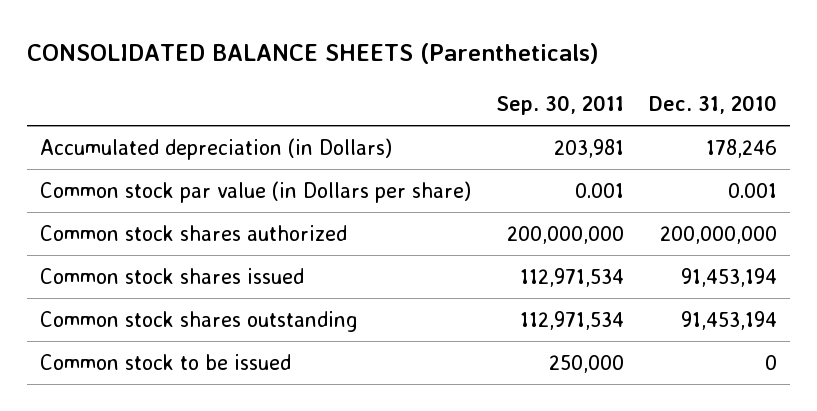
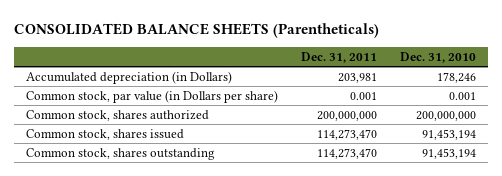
[496,94,625,115] Sep. 30, 2011 -> none
none -> [300,52,377,64] Dec. 31, 2011
[39,353,291,370] Common stock to be issued -> none
[39,180,471,203] Common stock par value (in Dollars per share) -> [25,89,278,103] Common stock, par value (in Dollars per share)
[39,224,347,241] Common stock shares authorized -> [25,109,209,121] Common stock, shares authorized
[39,267,304,284] Common stock shares issued -> [25,128,184,140] Common stock, shares issued
[39,310,358,332] Common stock shares outstanding -> [25,147,215,160] Common stock, shares outstanding

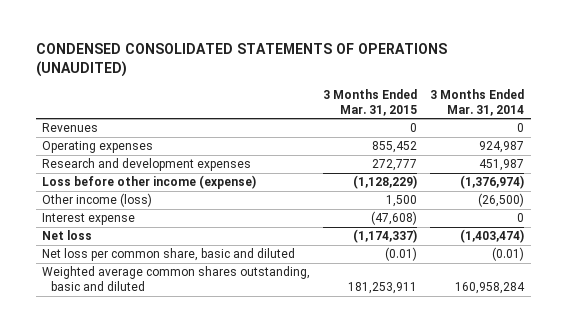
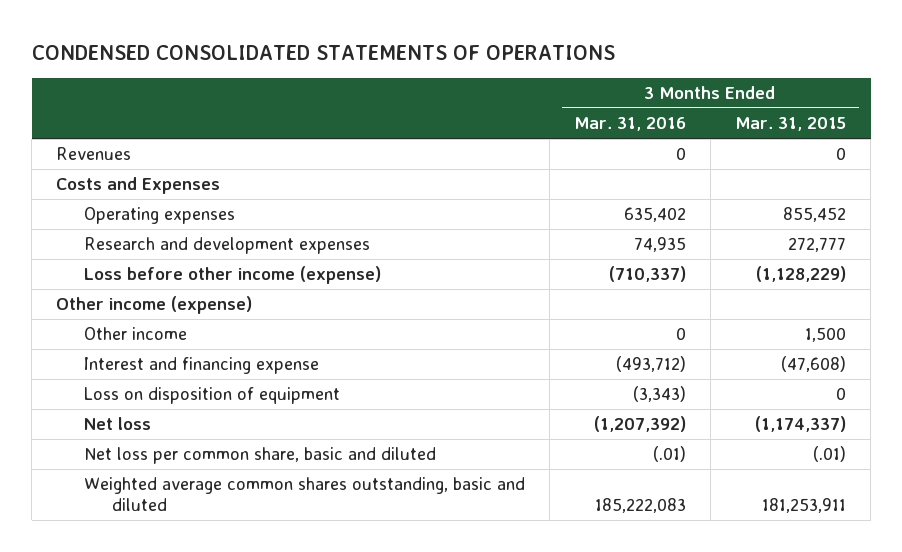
[35,43,447,78] CONDENSED CONSOLIDATED STATEMENTS OF OPERATIONS (UNAUDITED) -> [31,44,615,60] CONDENSED CONSOLIDATED STATEMENTS OF OPERATIONS
[430,88,525,116] 3 Months Ended Mar. 31, 2014 -> none
none -> [574,117,687,132] Mar. 31, 2016
none -> [56,177,221,195] Costs and Expenses
none -> [56,296,253,315] Other income (expense)
[42,193,153,208] Other income (loss) -> [83,327,187,341] Other income
[42,213,136,226] Interest expense -> [83,357,319,375] Interest and financing expense
none -> [83,387,340,405] Loss on disposition of equipment
[385,247,418,262] (0.01) -> [813,446,847,463] (.01)

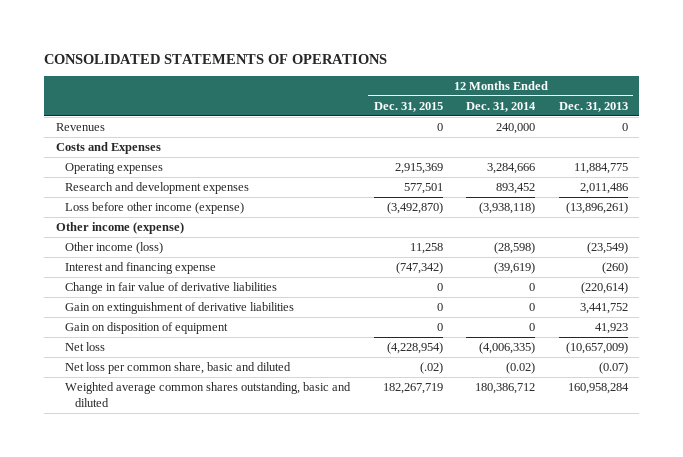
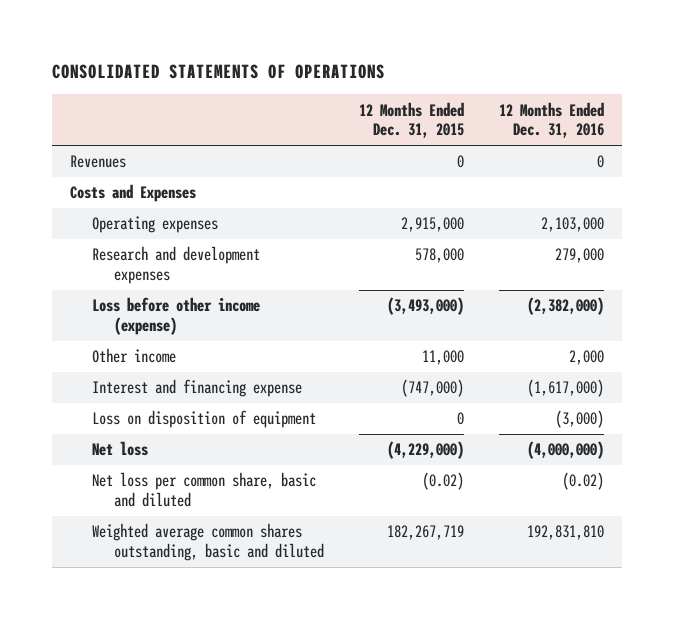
[466,101,537,112] Dec. 31, 2014 -> none
[558,101,628,112] Dec. 31, 2013 -> none
none -> [499,101,605,139] 12 Months Ended Dec. 31, 2016
[55,221,184,234] Other income (expense) -> none
[65,281,278,294] Change in fair value of derivative liabilities -> none
[65,301,295,314] Gain on extinguishment of derivative liabilities -> none
[394,162,443,174] 2,915,369 -> [401,217,465,233] 2,915,000
[403,182,443,194] 577,501 -> [415,248,465,264] 578,000
[386,201,443,214] (3,492,870) -> [387,297,465,316] (3,493,000)
[65,241,164,254] Other income (loss) -> [92,348,177,364] Other income
[409,242,443,254] 11,258 -> [422,350,465,366] 11,000
[395,261,443,274] (747,342) -> [401,379,465,398] (747,000)
[65,321,229,334] Gain on disposition of equipment -> [92,410,317,429] Loss on disposition of equipment
[386,341,443,354] (4,228,954) -> [387,441,465,460] (4,229,000)
[419,361,443,374] (.02) -> [422,472,465,491] (0.02)

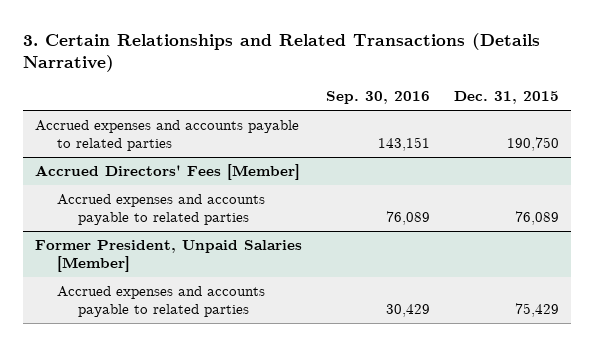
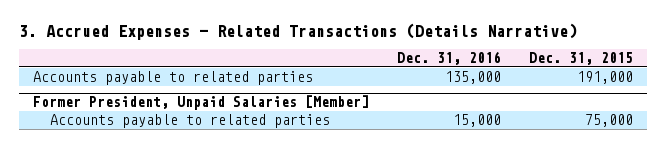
[23,32,541,72] 3. Certain Relationships and Related Transactions (Details Narrative) -> [19,23,578,41] 3. Accrued Expenses - Related Transactions (Details Narrative)
[326,91,431,105] Sep. 30, 2016 -> none
none -> [397,51,502,66] Dec. 31, 2016
[35,163,301,180] Accrued Directors' Fees [Member] -> none
[56,193,265,225] Accrued expenses and accounts payable to related parties -> none
[35,119,300,151] Accrued expenses and accounts payable to related parties -> [33,71,314,86] Accounts payable to related parties
[506,136,559,151] 190,750 -> [577,71,634,85] 191,000
[56,285,265,317] Accrued expenses and accounts payable to related parties -> [49,114,330,129] Accounts payable to related parties
[514,302,559,317] 75,429 -> [585,114,634,128] 75,000

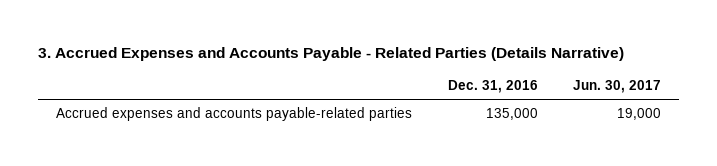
[19,23,578,41] 3. Accrued Expenses - Related Transactions (Details Narrative) -> [37,47,624,62] 3. Accrued Expenses and Accounts Payable - Related Parties (Details Narrative)
[529,52,634,66] Dec. 31, 2015 -> none
none -> [573,79,662,93] Jun. 30, 2017
[33,95,370,111] Former President, Unpaid Salaries [Member] -> none
[49,114,330,129] Accounts payable to related parties -> none
[33,71,314,86] Accounts payable to related parties -> [55,107,412,122] Accrued expenses and accounts payable-related parties

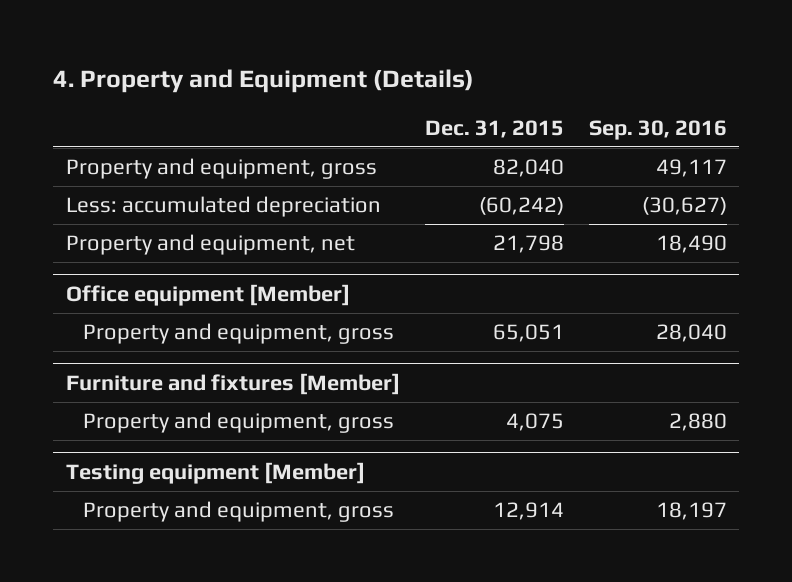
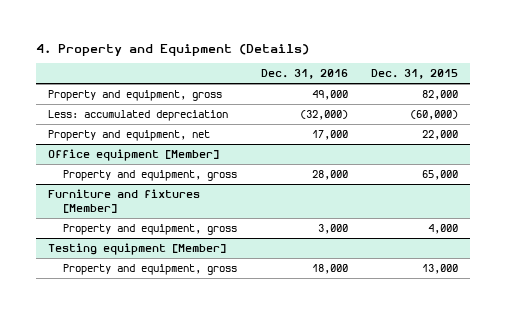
[588,119,727,140] Sep. 30, 2016 -> none
none -> [260,69,348,80] Dec. 31, 2016
[492,159,564,178] 82,040 -> [422,90,459,101] 82,000
[478,197,564,216] (60,242) -> [410,110,459,121] (60,000)
[492,235,564,254] 21,798 -> [422,130,459,141] 22,000
[492,324,564,343] 65,051 -> [422,170,459,181] 65,000
[505,413,564,432] 4,075 -> [428,224,459,235] 4,000
[492,502,564,521] 12,914 -> [422,264,459,275] 13,000

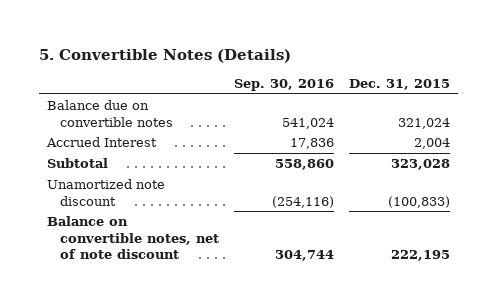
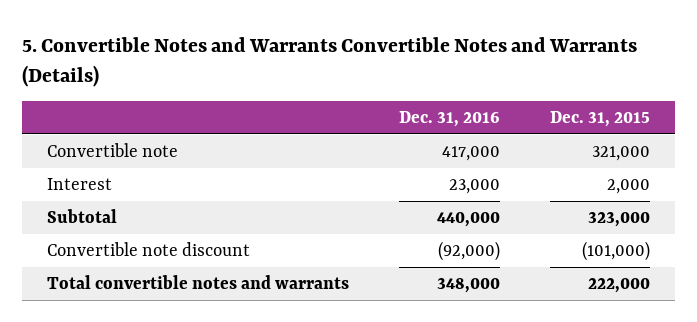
[39,48,292,63] 5. Convertible Notes (Details) -> [21,36,637,87] 5. Convertible Notes and Warrants Convertible Notes and Warrants (Details)
[233,78,334,91] Sep. 30, 2016 -> none
none -> [398,111,500,128] Dec. 31, 2016
[47,100,173,127] Balance due on convertible notes -> none
[47,216,219,260] Balance on convertible notes, net of note discount -> none
none -> [46,142,178,157] Convertible note
[46,137,158,148] Accrued Interest -> [46,177,112,190] Interest
[414,138,451,150] 2,004 -> [606,178,650,194] 2,000
[391,159,451,171] 323,028 -> [587,211,650,227] 323,000
[47,179,166,206] Unamortized note discount -> [46,241,250,256] Convertible note discount
[388,195,451,208] (100,833) -> [581,240,650,261] (101,000)
none -> [46,274,349,289] Total convertible notes and warrants

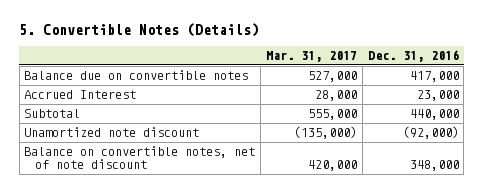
[21,36,637,87] 5. Convertible Notes and Warrants Convertible Notes and Warrants (Details) -> [19,23,260,38] 5. Convertible Notes (Details)
[549,111,650,128] Dec. 31, 2015 -> none
none -> [265,50,357,62] Mar. 31, 2017
[46,142,178,157] Convertible note -> [24,70,249,81] Balance due on convertible notes
[46,177,112,190] Interest -> [24,90,137,100] Accrued Interest
[46,241,250,256] Convertible note discount -> [24,127,200,138] Unamortized note discount
[46,274,349,289] Total convertible notes and warrants -> [24,146,256,169] Balance on convertible notes, net of note discount

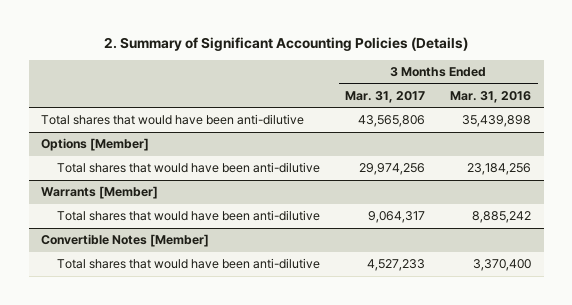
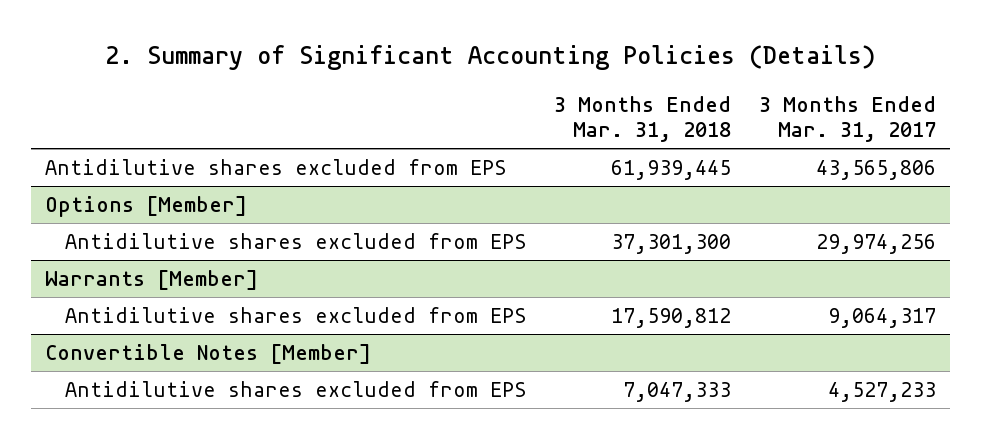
[450,90,532,103] Mar. 31, 2016 -> none
none -> [554,95,732,143] 3 Months Ended Mar. 31, 2018
[41,114,305,126] Total shares that would have been anti-dilutive -> [44,159,506,176] Antidilutive shares excluded from EPS
[57,162,321,174] Total shares that would have been anti-dilutive -> [65,233,527,250] Antidilutive shares excluded from EPS
[57,210,321,222] Total shares that would have been anti-dilutive -> [65,307,527,324] Antidilutive shares excluded from EPS
[57,258,321,270] Total shares that would have been anti-dilutive -> [65,381,527,398] Antidilutive shares excluded from EPS

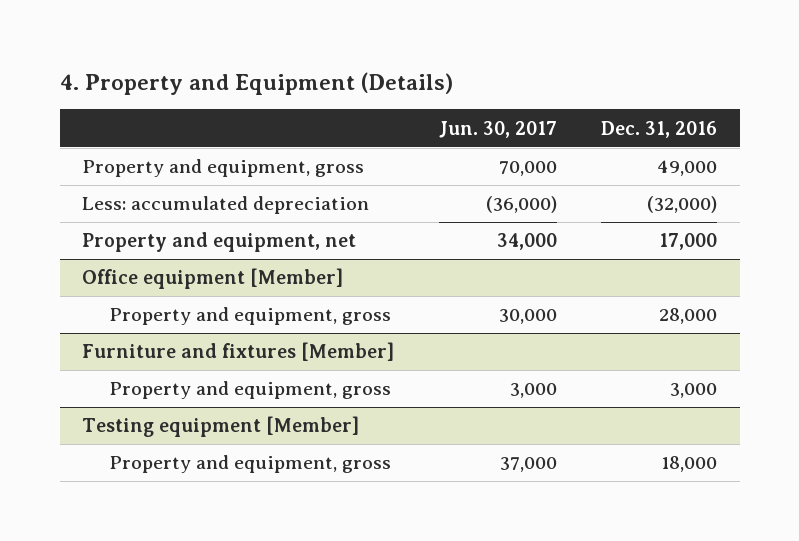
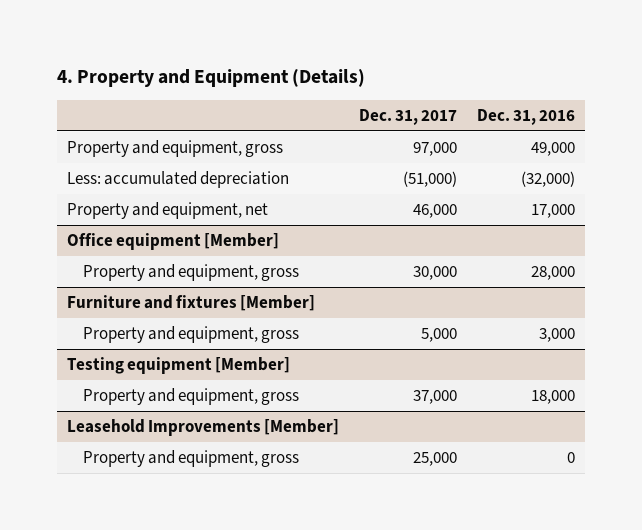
[438,120,557,138] Jun. 30, 2017 -> none
none -> [358,109,457,126] Dec. 31, 2017
none -> [66,419,339,437] Leasehold Improvements [Member]
none -> [83,450,300,468] Property and equipment, gross

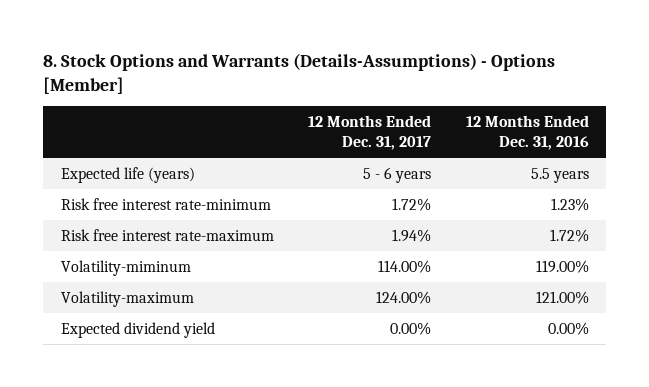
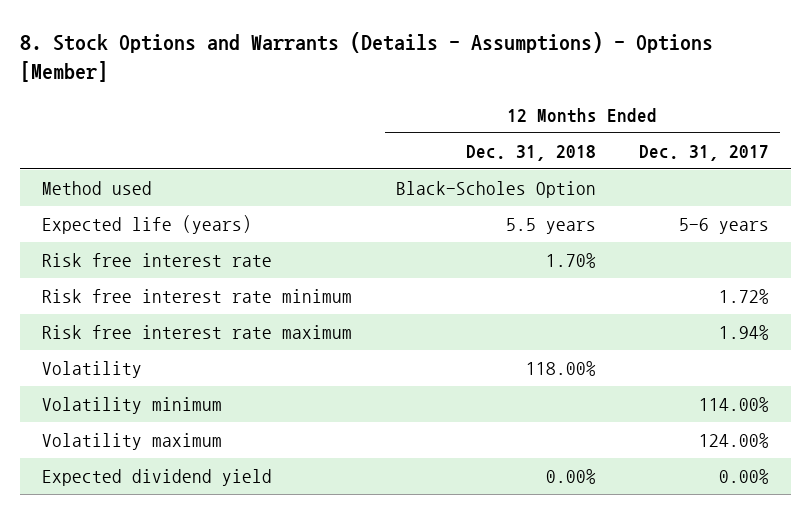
[43,52,556,94] 8. Stock Options and Warrants (Details-Assumptions) - Options [Member] -> [20,32,714,83] 8. Stock Options and Warrants (Details - Assumptions) - Options [Member]
[465,114,589,150] 12 Months Ended Dec. 31, 2016 -> none
none -> [465,144,596,161] Dec. 31, 2018
none -> [42,180,153,195] Method used
[363,166,432,183] 5 - 6 years -> [679,217,770,234] 5-6 years
none -> [42,252,273,267] Risk free interest rate
[60,197,271,210] Risk free interest rate-minimum -> [42,288,353,303] Risk free interest rate minimum
[60,228,274,241] Risk free interest rate-maximum -> [42,324,353,339] Risk free interest rate maximum
none -> [42,360,143,378] Volatility
[60,259,191,276] Volatility-miminum -> [42,396,223,414] Volatility minimum
[60,290,194,307] Volatility-maximum -> [42,432,223,450] Volatility maximum

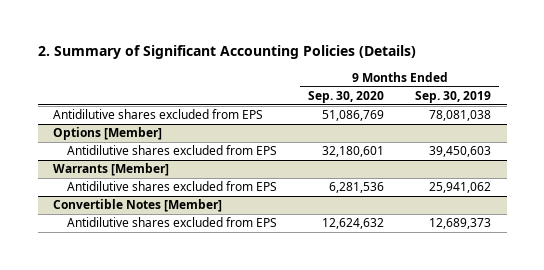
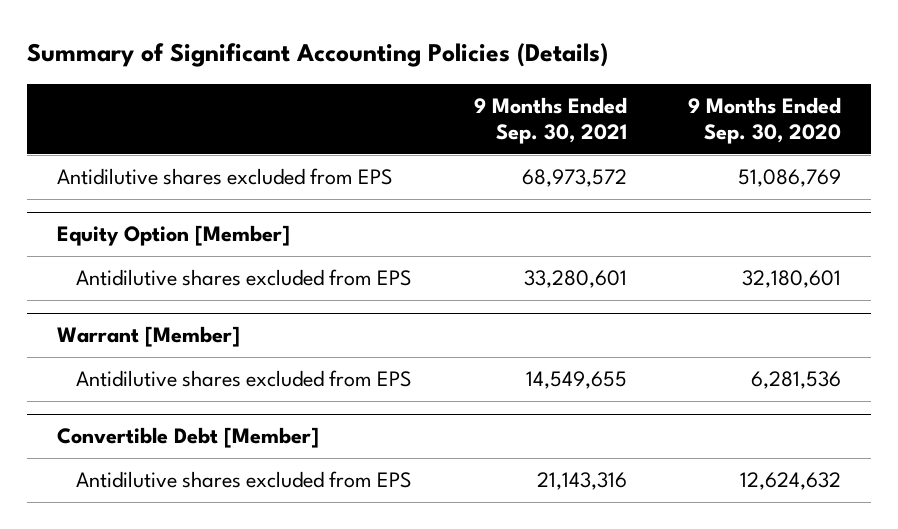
[37,45,416,60] 2. Summary of Significant Accounting Policies (Details) -> [26,43,608,68] Summary of Significant Accounting Policies (Details)
[415,90,492,103] Sep. 30, 2019 -> none
none -> [473,96,627,145] 9 Months Ended Sep. 30, 2021
[53,127,163,141] Options [Member] -> [57,225,291,247] Equity Option [Member]
[53,163,170,177] Warrants [Member] -> [57,326,241,348] Warrant [Member]
[53,199,223,213] Convertible Notes [Member] -> [57,427,320,449] Convertible Debt [Member]

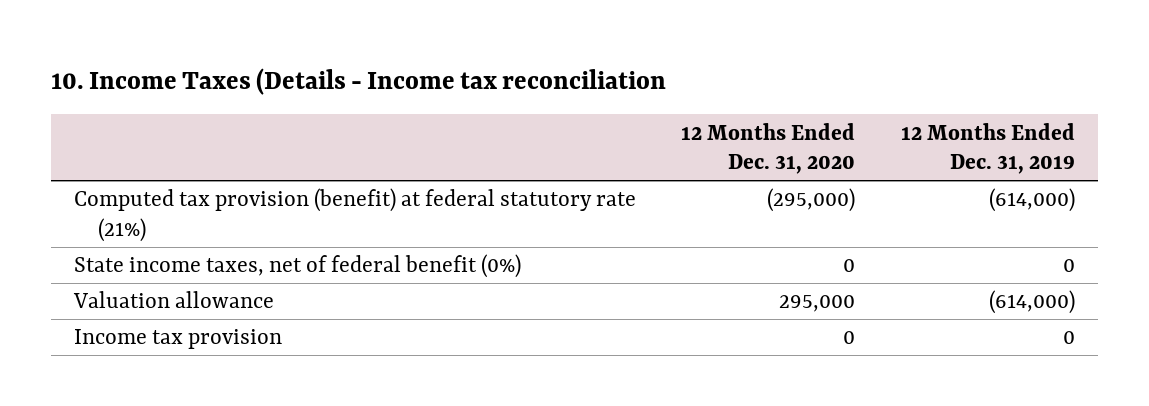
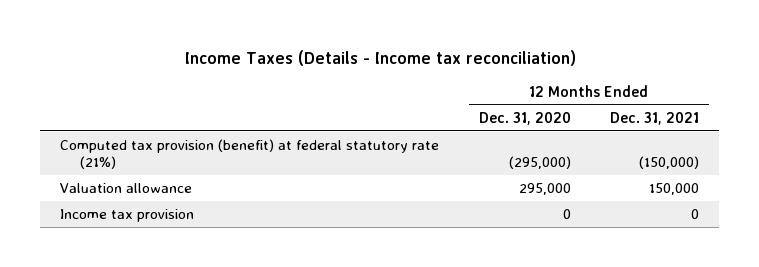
[50,68,666,96] 10. Income Taxes (Details - Income tax reconciliation -> [184,49,576,66] Income Taxes (Details - Income tax reconciliation)
[901,122,1076,175] 12 Months Ended Dec. 31, 2019 -> none
none -> [610,111,700,125] Dec. 31, 2021
[73,254,521,279] State income taxes, net of federal benefit (0%) -> none

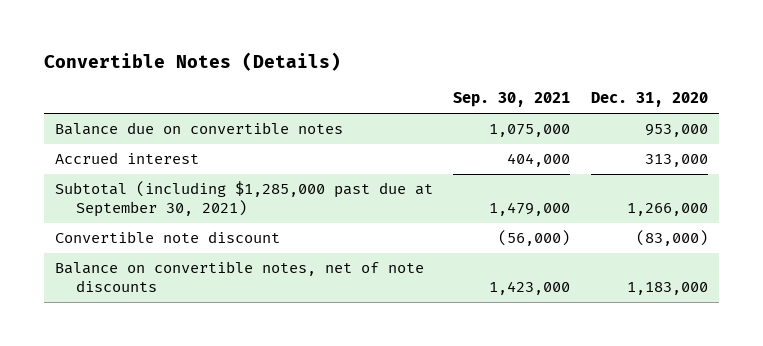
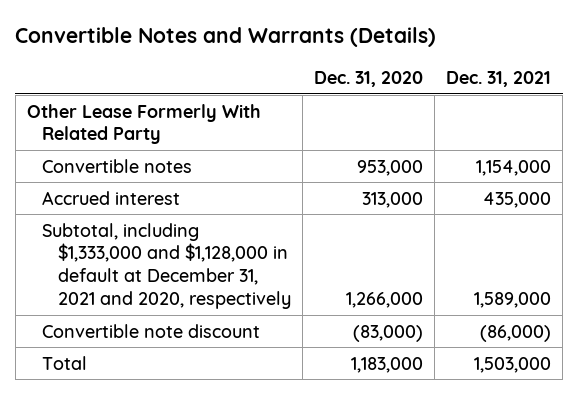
[44,51,342,71] Convertible Notes (Details) -> [15,27,437,48] Convertible Notes and Warrants (Details)
[453,92,571,108] Sep. 30, 2021 -> none
none -> [446,71,552,88] Dec. 31, 2021
none -> [26,103,261,145] Other Lease Formerly With Related Party
[54,122,343,136] Balance due on convertible notes -> [42,158,193,173] Convertible notes
[54,181,433,218] Subtotal (including $1,285,000 past due at September 30, 2021) -> [42,222,291,309] Subtotal, including $1,333,000 and $1,128,000 in default at December 31, 2021 and 2020, respectively
[54,261,424,293] Balance on convertible notes, net of note discounts -> [42,355,88,370] Total

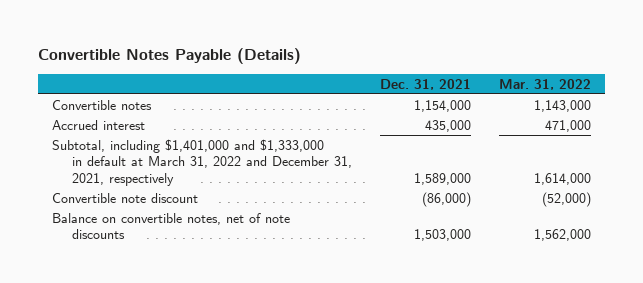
[15,27,437,48] Convertible Notes and Warrants (Details) -> [37,47,301,64] Convertible Notes Payable (Details)
[314,71,424,88] Dec. 31, 2020 -> none
none -> [499,78,592,90] Mar. 31, 2022
[26,103,261,145] Other Lease Formerly With Related Party -> none
[42,222,291,309] Subtotal, including $1,333,000 and $1,128,000 in default at December 31, 2021 and 2020, respectively -> [51,138,352,186] Subtotal, including $1,401,000 and $1,333,000 in default at March 31, 2022 and December 31, 2021, respectively
[42,355,88,370] Total -> [51,212,290,240] Balance on convertible notes, net of note discounts

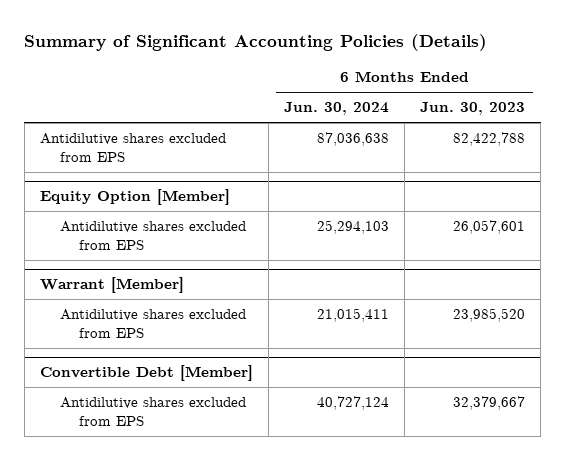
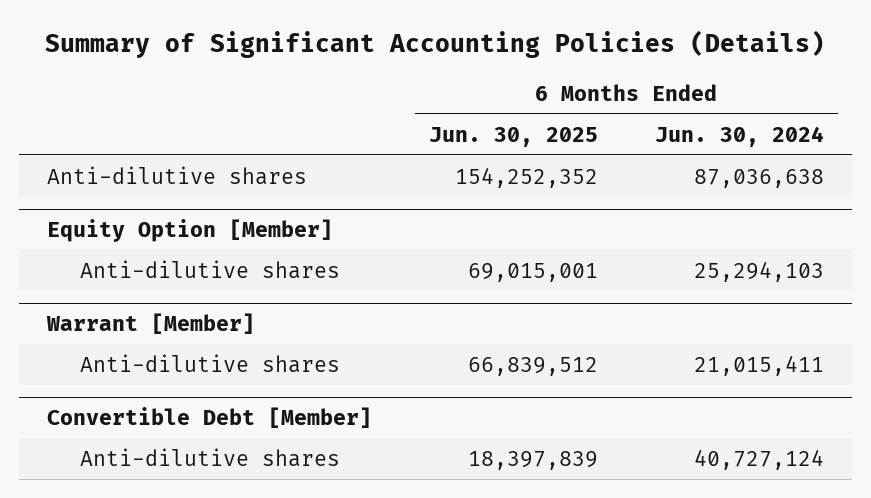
[420,102,526,116] Jun. 30, 2023 -> none
none -> [428,126,598,147] Jun. 30, 2025
[39,133,226,162] Antidilutive shares excluded from EPS -> [47,165,308,185] Anti-dilutive shares
[59,221,246,250] Antidilutive shares excluded from EPS -> [80,259,341,279] Anti-dilutive shares
[59,309,246,338] Antidilutive shares excluded from EPS -> [80,353,341,373] Anti-dilutive shares
[59,397,246,426] Antidilutive shares excluded from EPS -> [80,447,341,467] Anti-dilutive shares

